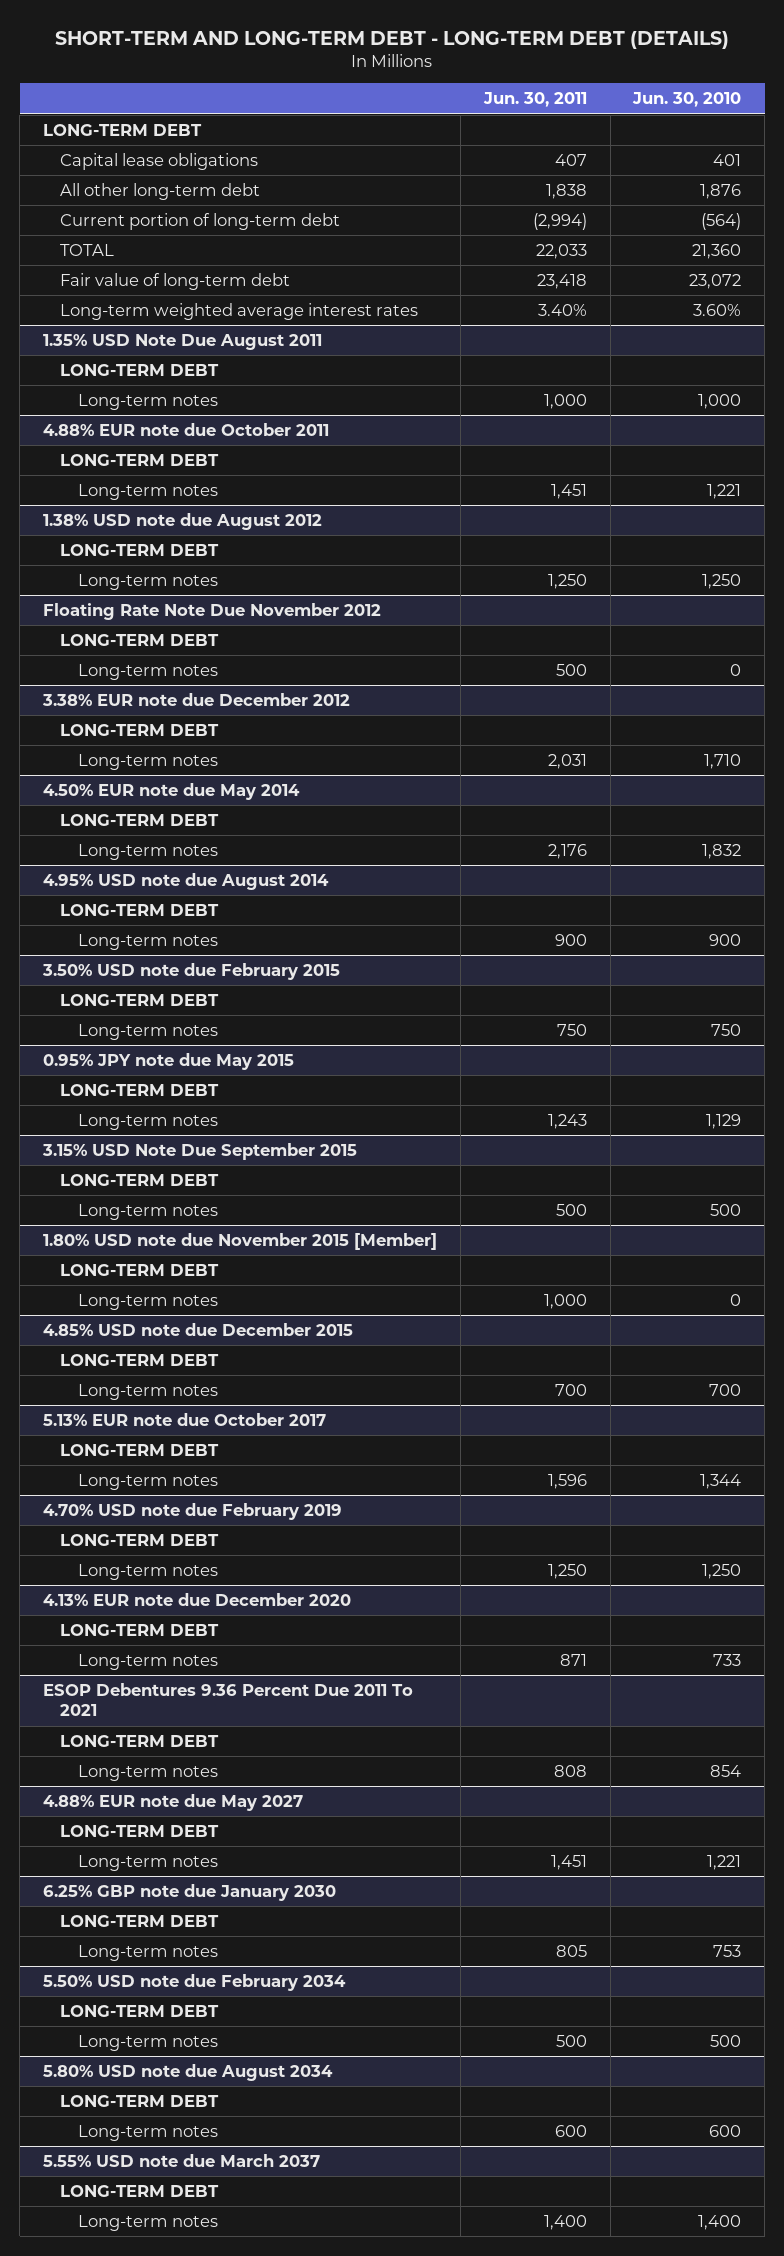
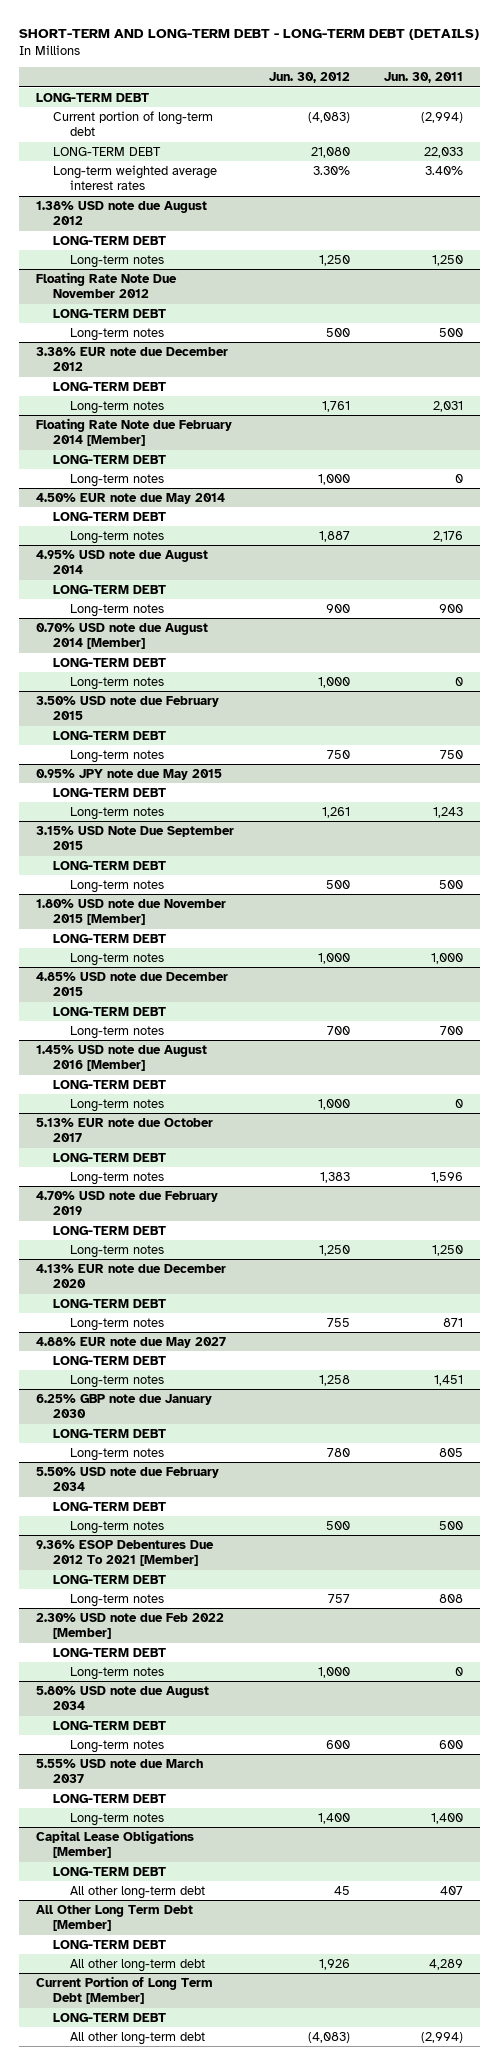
[632,92,742,108] Jun. 30, 2010 -> none
none -> [268,72,350,84] Jun. 30, 2012
[60,152,259,170] Capital lease obligations -> none
[60,182,261,200] All other long-term debt -> none
[60,272,291,290] Fair value of long-term debt -> none
[60,243,115,256] TOTAL -> [53,146,162,156] LONG-TERM DEBT
[43,333,323,350] 1.35% USD Note Due August 2011 -> none
[60,363,220,376] LONG-TERM DEBT -> none
[77,393,218,410] Long-term notes -> none
[43,422,330,436] 4.88% EUR note due October 2011 -> none
[60,453,220,466] LONG-TERM DEBT -> none
[77,483,218,500] Long-term notes -> none
none -> [36,417,233,447] Floating Rate Note due February 2014 [Member]
none -> [53,454,167,464] LONG-TERM DEBT
none -> [69,473,164,487] Long-term notes
none -> [36,622,209,650] 0.70% USD note due August 2014 [Member]
none -> [53,657,167,667] LONG-TERM DEBT
none -> [69,676,164,690] Long-term notes
none -> [36,1044,208,1072] 1.45% USD note due August 2016 [Member]
none -> [53,1079,167,1089] LONG-TERM DEBT
none -> [69,1098,164,1112] Long-term notes
[43,1682,414,1717] ESOP Debentures 9.36 Percent Due 2011 To 2021 -> none
[60,1734,220,1747] LONG-TERM DEBT -> none
[77,1764,218,1781] Long-term notes -> none
none -> [36,1539,215,1567] 9.36% ESOP Debentures Due 2012 To 2021 [Member]
none -> [53,1574,167,1584] LONG-TERM DEBT
none -> [69,1593,164,1607] Long-term notes
none -> [36,1612,225,1640] 2.30% USD note due Feb 2022 [Member]
none -> [53,1647,167,1657] LONG-TERM DEBT
none -> [69,1666,164,1680] Long-term notes
none -> [36,1829,195,1859] Capital Lease Obligations [Member]
none -> [53,1866,167,1876] LONG-TERM DEBT
none -> [69,1885,205,1899] All other long-term debt
none -> [36,1904,194,1932] All Other Long Term Debt [Member]
none -> [53,1939,167,1949] LONG-TERM DEBT
none -> [69,1958,205,1972] All other long-term debt
none -> [36,1975,214,2005] Current Portion of Long Term Debt [Member]
none -> [53,2012,167,2022] LONG-TERM DEBT
none -> [69,2031,205,2045] All other long-term debt

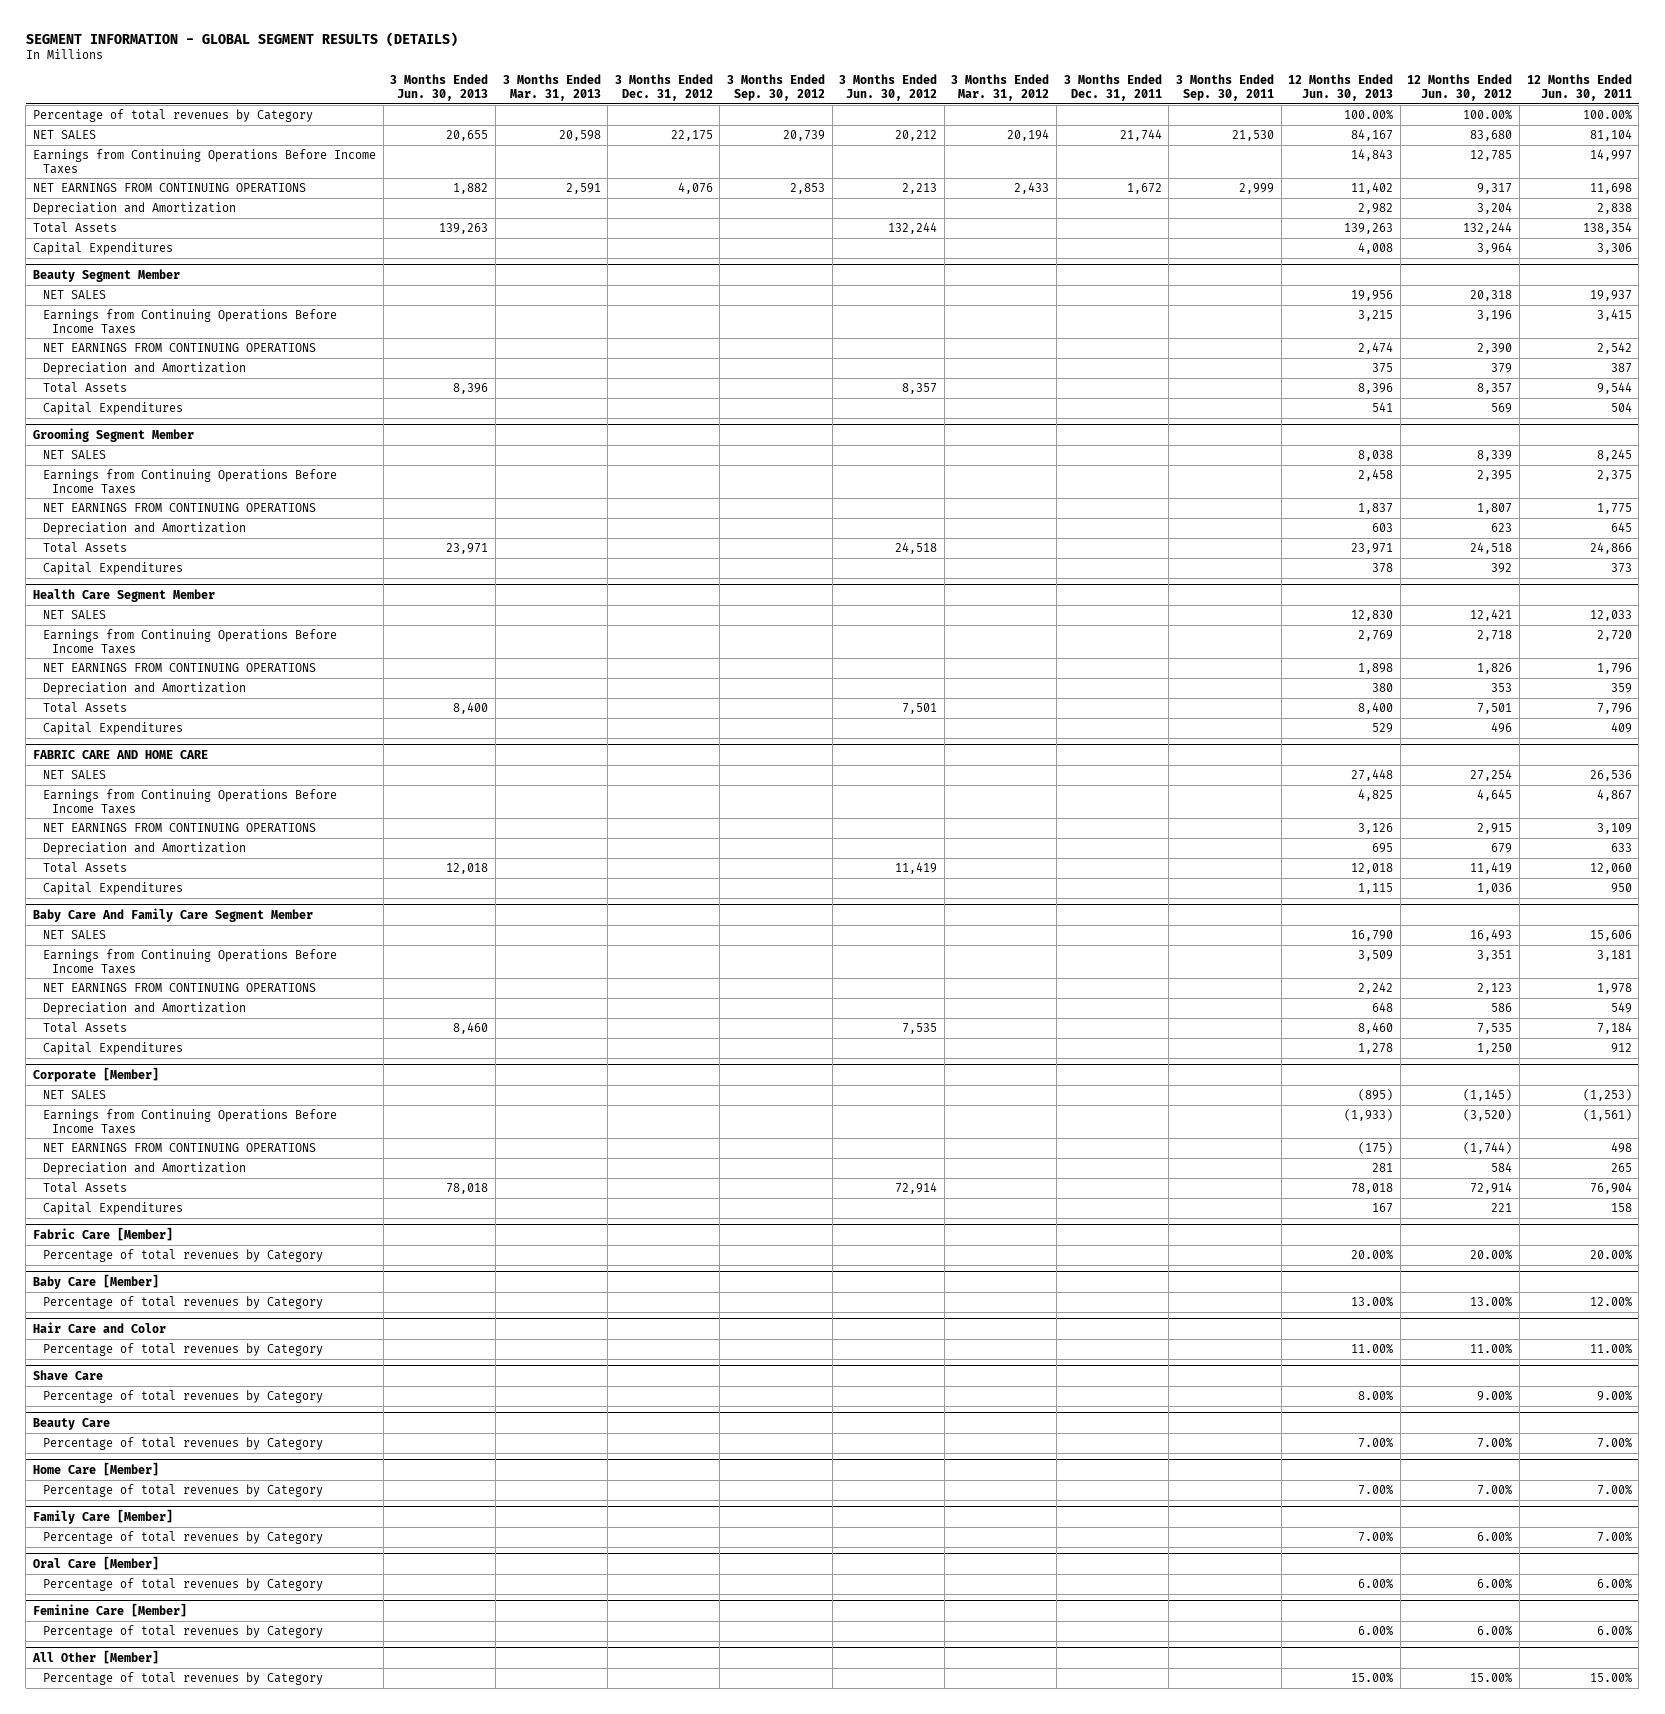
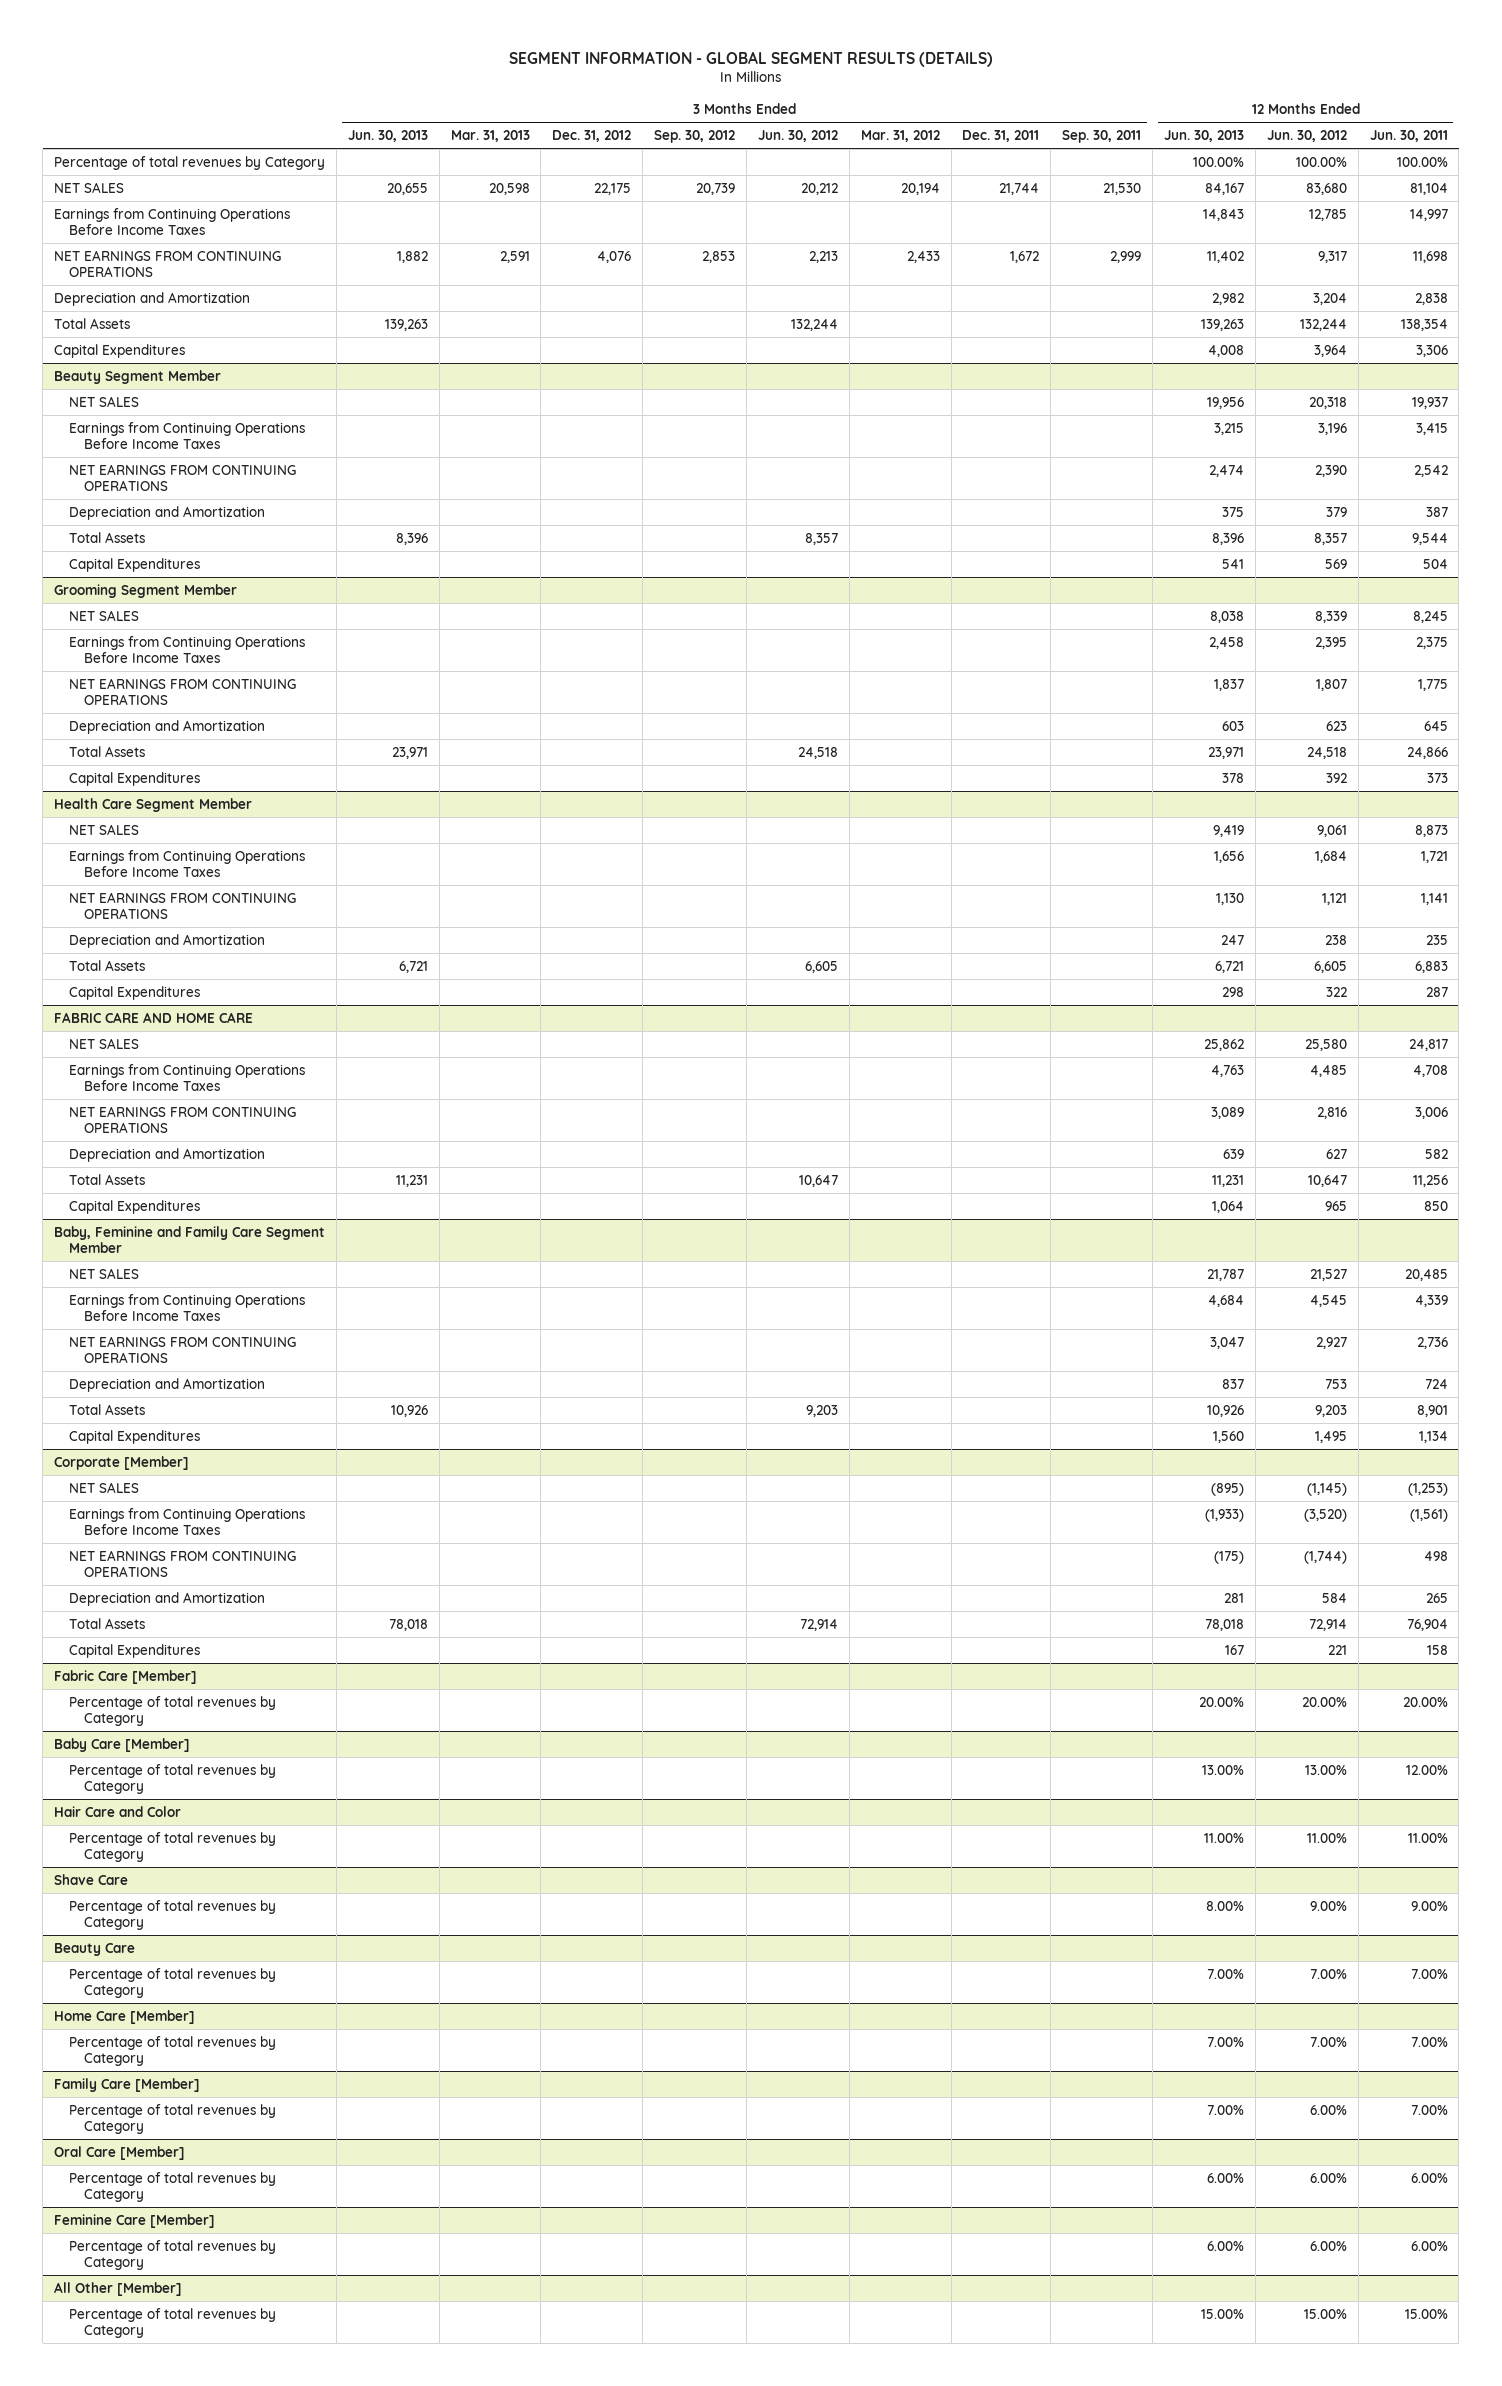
[1351,609,1394,621] 12,830 -> [1212,824,1244,837] 9,419
[1470,608,1513,621] 12,421 -> [1316,824,1347,837] 9,061
[1589,609,1632,621] 12,033 -> [1414,824,1448,837] 8,873
[1358,629,1394,641] 2,769 -> [1213,850,1244,863] 1,656
[1477,629,1513,641] 2,718 -> [1314,850,1347,863] 1,684
[1596,629,1632,641] 2,720 -> [1420,850,1448,863] 1,721
[1358,662,1394,674] 1,898 -> [1215,892,1244,905] 1,130
[1477,662,1513,674] 1,826 -> [1321,892,1347,905] 1,121
[1596,662,1632,674] 1,796 -> [1420,892,1448,905] 1,141
[1372,682,1394,692] 380 -> [1220,934,1244,945] 247
[1491,682,1513,692] 353 -> [1324,934,1347,945] 238
[1610,682,1632,693] 359 -> [1425,934,1448,945] 235
[453,701,489,714] 8,400 -> [398,960,428,973] 6,721
[902,702,938,714] 7,501 -> [804,960,838,973] 6,605
[1358,701,1394,714] 8,400 -> [1214,960,1244,973] 6,721
[1477,702,1513,714] 7,501 -> [1313,960,1347,973] 6,605
[1596,702,1632,714] 7,796 -> [1414,960,1448,973] 6,883
[1372,722,1394,733] 529 -> [1221,986,1244,997] 298
[1491,721,1513,733] 496 -> [1325,986,1347,997] 322
[1610,721,1632,733] 409 -> [1425,986,1448,997] 287
[1351,768,1394,781] 27,448 -> [1203,1038,1244,1051] 25,862
[1470,768,1513,781] 27,254 -> [1304,1038,1347,1051] 25,580
[1589,769,1632,781] 26,536 -> [1408,1038,1448,1051] 24,817
[1358,788,1394,801] 4,825 -> [1210,1064,1244,1077] 4,763
[1477,788,1513,801] 4,645 -> [1309,1064,1347,1077] 4,485
[1596,788,1632,801] 4,867 -> [1412,1064,1448,1077] 4,708
[1358,822,1394,834] 3,126 -> [1210,1106,1244,1119] 3,089
[1477,822,1513,834] 2,915 -> [1316,1106,1347,1119] 2,816
[1596,822,1632,834] 3,109 -> [1414,1106,1448,1119] 3,006
[1372,842,1394,853] 695 -> [1222,1148,1244,1159] 639
[1491,842,1513,853] 679 -> [1325,1148,1347,1159] 627
[1610,842,1632,852] 633 -> [1424,1148,1448,1159] 582
[446,862,489,874] 12,018 -> [395,1174,428,1187] 11,231
[895,861,938,874] 11,419 -> [798,1174,838,1187] 10,647
[1351,862,1394,874] 12,018 -> [1211,1174,1244,1187] 11,231
[1470,861,1513,874] 11,419 -> [1307,1174,1347,1187] 10,647
[1589,862,1632,874] 12,060 -> [1412,1174,1448,1187] 11,256
[1358,882,1394,894] 1,115 -> [1211,1200,1244,1213] 1,064
[1477,882,1513,894] 1,036 -> [1324,1200,1347,1211] 965
[1610,882,1632,893] 950 -> [1423,1200,1448,1211] 850
[33,907,314,922] Baby Care And Family Care Segment Member -> [54,1225,326,1253] Baby, Feminine and Family Care Segment Member
[1351,929,1394,941] 16,790 -> [1206,1268,1244,1281] 21,787
[1470,928,1513,941] 16,493 -> [1309,1268,1347,1281] 21,527
[1589,929,1632,941] 15,606 -> [1404,1268,1448,1281] 20,485
[1358,949,1394,961] 3,509 -> [1207,1294,1244,1307] 4,684
[1477,949,1513,961] 3,351 -> [1309,1294,1347,1307] 4,545
[1596,949,1632,961] 3,181 -> [1414,1294,1448,1307] 4,339
[1358,981,1394,994] 2,242 -> [1209,1336,1244,1349] 3,047
[1477,982,1513,994] 2,123 -> [1315,1336,1347,1349] 2,927
[1596,982,1632,994] 1,978 -> [1416,1336,1448,1349] 2,736
[1372,1001,1394,1012] 648 -> [1221,1378,1244,1389] 837
[1491,1002,1513,1012] 586 -> [1324,1378,1347,1389] 753
[1610,1001,1632,1013] 549 -> [1424,1378,1448,1389] 724
[453,1021,489,1034] 8,460 -> [390,1404,428,1417] 10,926
[902,1022,938,1034] 7,535 -> [805,1404,838,1417] 9,203
[1358,1021,1394,1034] 8,460 -> [1206,1404,1244,1417] 10,926
[1477,1022,1513,1034] 7,535 -> [1314,1404,1347,1417] 9,203
[1596,1021,1632,1034] 7,184 -> [1416,1404,1448,1417] 8,901
[1358,1042,1394,1054] 1,278 -> [1212,1430,1244,1443] 1,560
[1477,1042,1513,1054] 1,250 -> [1314,1430,1347,1443] 1,495
[1610,1042,1632,1053] 912 -> [1418,1430,1448,1443] 1,134

